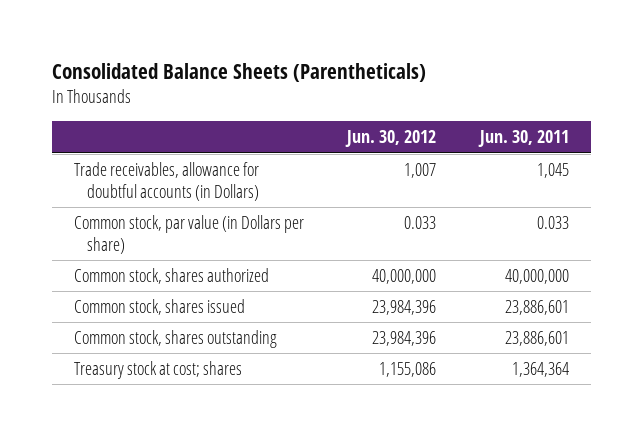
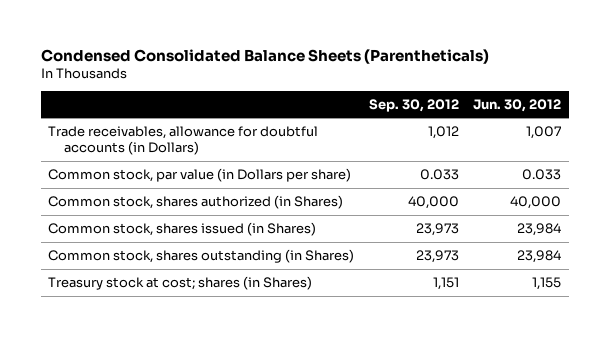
[51,63,426,83] Consolidated Balance Sheets (Parentheticals) -> [40,48,489,64] Condensed Consolidated Balance Sheets (Parentheticals)
[477,130,569,148] Jun. 30, 2011 -> none
none -> [368,98,459,112] Sep. 30, 2012
[73,267,269,284] Common stock, shares authorized -> [48,194,344,209] Common stock, shares authorized (in Shares)
[372,268,437,284] 40,000,000 -> [510,195,562,209] 40,000
[73,298,245,315] Common stock, shares issued -> [48,221,317,236] Common stock, shares issued (in Shares)
[372,299,437,315] 23,984,396 -> [517,222,562,236] 23,984
[73,329,277,348] Common stock, shares outstanding -> [48,248,355,263] Common stock, shares outstanding (in Shares)
[372,330,437,346] 23,984,396 -> [517,249,562,263] 23,984
[73,360,242,379] Treasury stock at cost; shares -> [48,275,313,290] Treasury stock at cost; shares (in Shares)
[379,361,437,377] 1,155,086 -> [532,276,562,290] 1,155

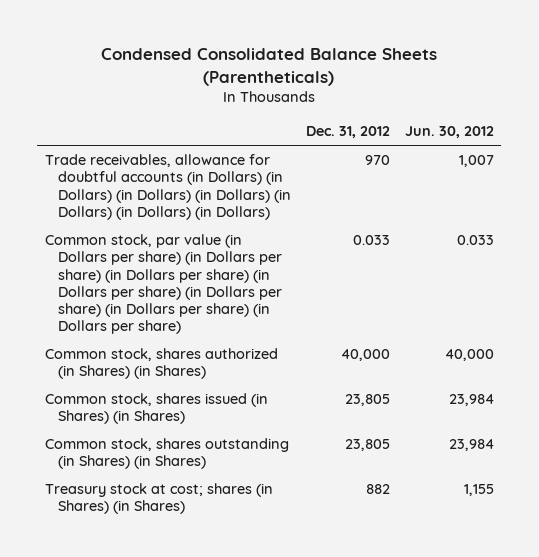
[368,98,459,112] Sep. 30, 2012 -> none
none -> [305,126,390,139] Dec. 31, 2012
[48,125,319,156] Trade receivables, allowance for doubtful accounts (in Dollars) -> [44,154,291,220] Trade receivables, allowance for doubtful accounts (in Dollars) (in Dollars) (in Dollars) (in Dollars) (in Dollars) (in Dollars) (in Dollars)
[48,167,352,182] Common stock, par value (in Dollars per share) -> [44,234,282,335] Common stock, par value (in Dollars per share) (in Dollars per share) (in Dollars per share) (in Dollars per share) (in Dollars per share) (in Dollars per share) (in Dollars per share)
[48,194,344,209] Common stock, shares authorized (in Shares) -> [44,348,278,380] Common stock, shares authorized (in Shares) (in Shares)
[48,221,317,236] Common stock, shares issued (in Shares) -> [44,393,268,425] Common stock, shares issued (in Shares) (in Shares)
[48,248,355,263] Common stock, shares outstanding (in Shares) -> [44,438,289,470] Common stock, shares outstanding (in Shares) (in Shares)
[48,275,313,290] Treasury stock at cost; shares (in Shares) -> [44,483,273,515] Treasury stock at cost; shares (in Shares) (in Shares)

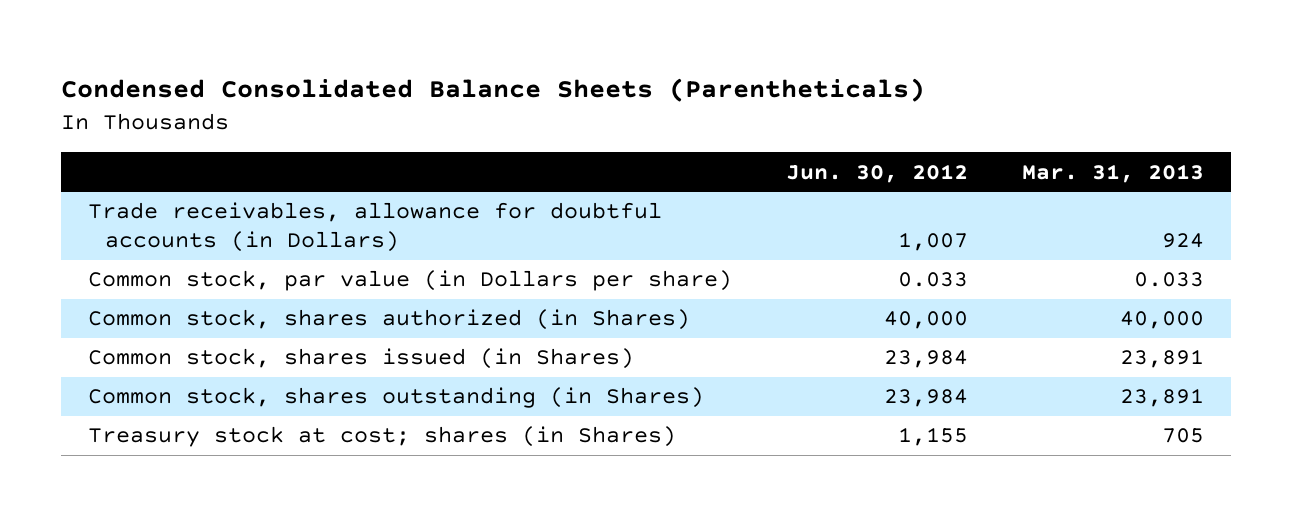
[305,126,390,139] Dec. 31, 2012 -> none
none -> [1021,163,1204,183] Mar. 31, 2013
[44,154,291,220] Trade receivables, allowance for doubtful accounts (in Dollars) (in Dollars) (in Dollars) (in Dollars) (in Dollars) (in Dollars) (in Dollars) -> [87,202,662,253] Trade receivables, allowance for doubtful accounts (in Dollars)
[44,234,282,335] Common stock, par value (in Dollars per share) (in Dollars per share) (in Dollars per share) (in Dollars per share) (in Dollars per share) (in Dollars per share) (in Dollars per share) -> [87,270,732,292] Common stock, par value (in Dollars per share)
[44,348,278,380] Common stock, shares authorized (in Shares) (in Shares) -> [87,309,690,331] Common stock, shares authorized (in Shares)
[44,393,268,425] Common stock, shares issued (in Shares) (in Shares) -> [87,348,634,370] Common stock, shares issued (in Shares)
[44,438,289,470] Common stock, shares outstanding (in Shares) (in Shares) -> [87,387,704,409] Common stock, shares outstanding (in Shares)
[44,483,273,515] Treasury stock at cost; shares (in Shares) (in Shares) -> [87,426,676,448] Treasury stock at cost; shares (in Shares)

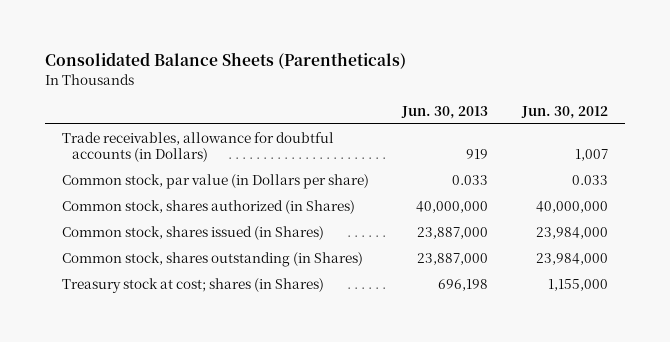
[60,78,925,103] Condensed Consolidated Balance Sheets (Parentheticals) -> [45,52,407,70] Consolidated Balance Sheets (Parentheticals)
[1021,163,1204,183] Mar. 31, 2013 -> none
none -> [401,105,489,119] Jun. 30, 2013
[883,311,968,330] 40,000 -> [535,200,608,213] 40,000,000
[883,350,968,369] 23,984 -> [535,226,608,239] 23,984,000
[883,389,968,408] 23,984 -> [535,252,608,265] 23,984,000
[897,427,968,447] 1,155 -> [547,278,608,291] 1,155,000

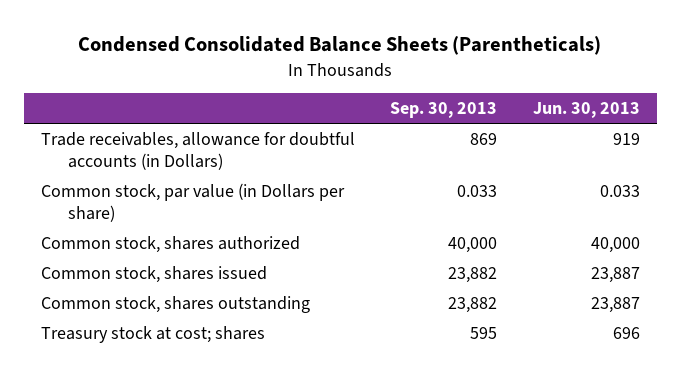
[45,52,407,70] Consolidated Balance Sheets (Parentheticals) -> [78,36,602,56] Condensed Consolidated Balance Sheets (Parentheticals)
[520,105,608,119] Jun. 30, 2012 -> none
none -> [390,102,498,119] Sep. 30, 2013
[62,199,356,214] Common stock, shares authorized (in Shares) -> [41,235,301,253] Common stock, shares authorized
[416,200,489,213] 40,000,000 -> [590,236,640,253] 40,000
[62,225,325,240] Common stock, shares issued (in Shares) -> [41,265,268,283] Common stock, shares issued
[417,226,489,239] 23,887,000 -> [590,266,640,283] 23,887
[62,251,364,267] Common stock, shares outstanding (in Shares) -> [41,295,311,313] Common stock, shares outstanding
[417,252,489,265] 23,887,000 -> [590,296,640,313] 23,887
[62,277,325,293] Treasury stock at cost; shares (in Shares) -> [41,325,266,343] Treasury stock at cost; shares
[438,278,489,291] 696,198 -> [612,326,640,339] 696

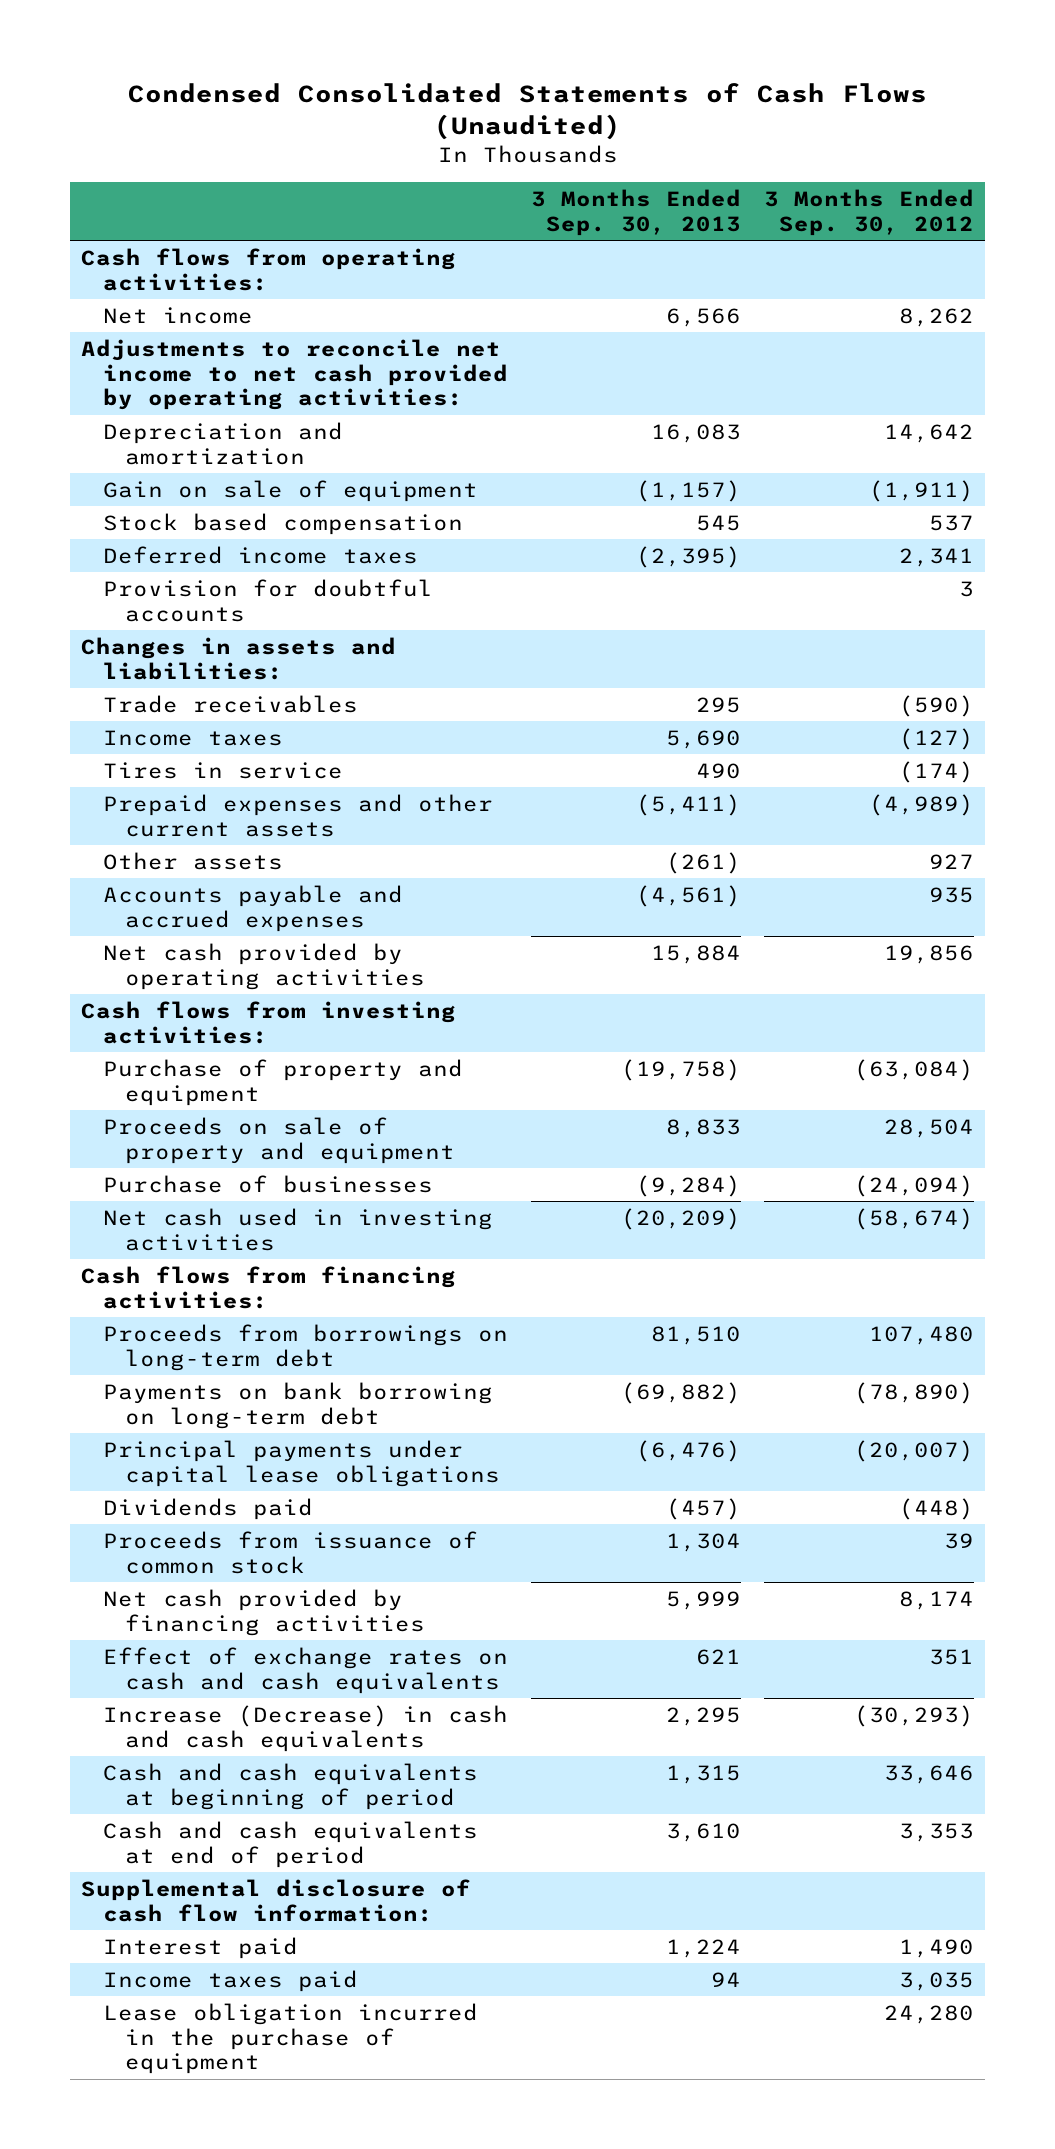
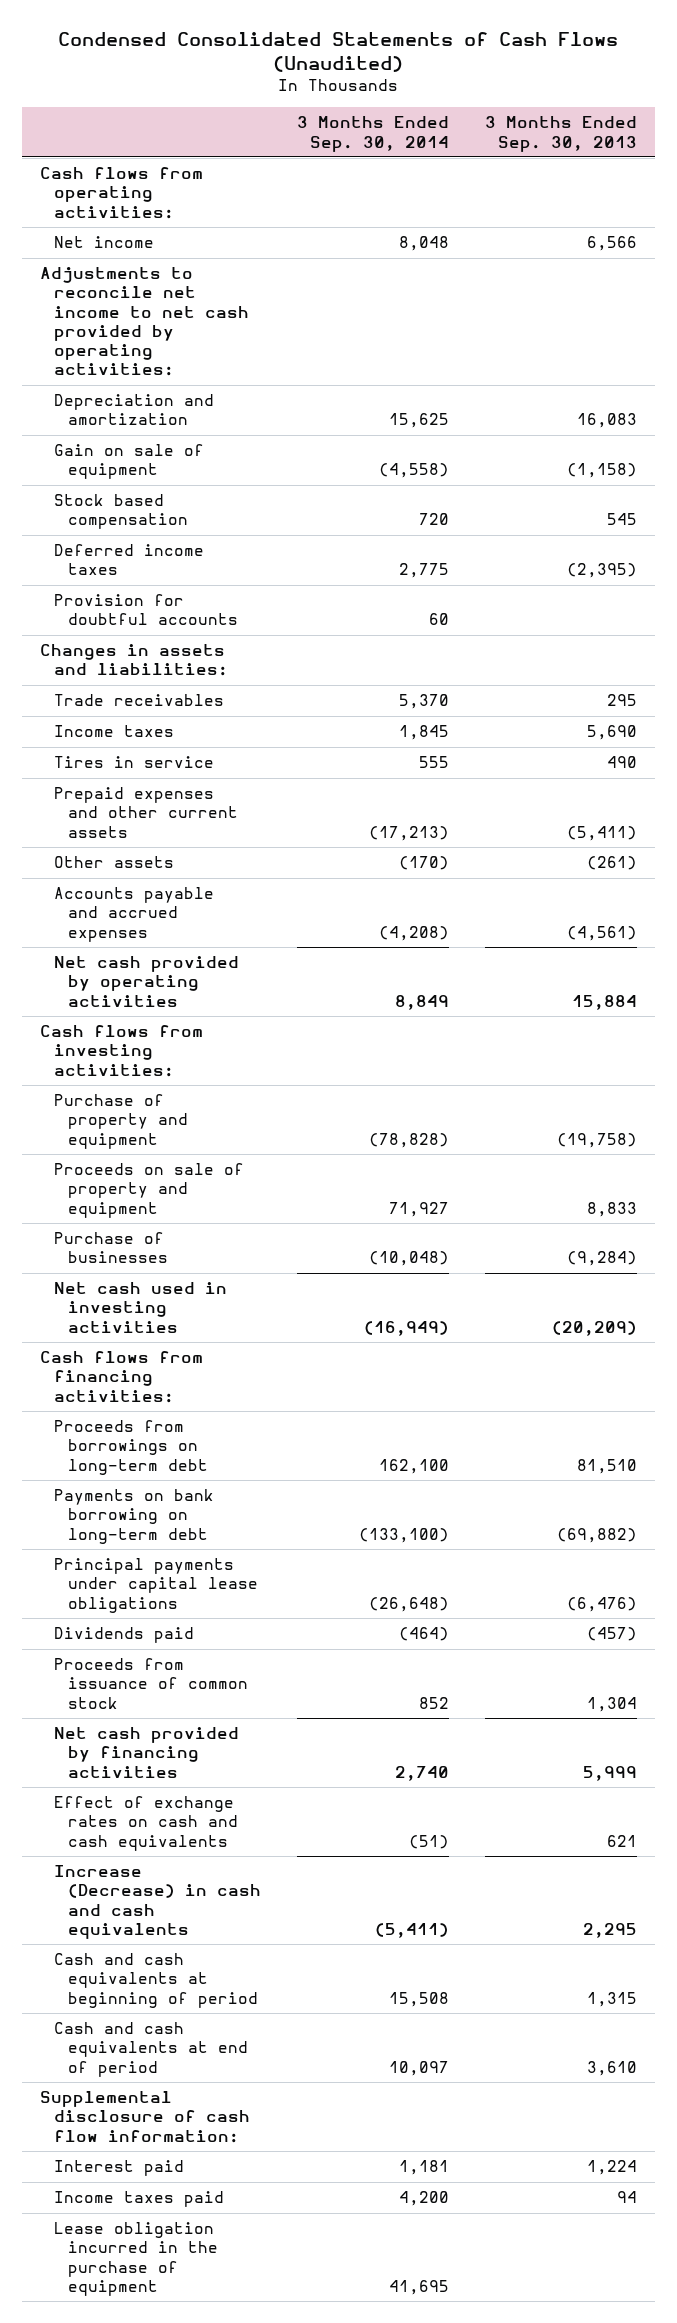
[763,189,974,237] 3 Months Ended Sep. 30, 2012 -> none
none -> [296,116,449,152] 3 Months Ended Sep. 30, 2014
[636,479,742,502] (1,157) -> [566,463,637,479] (1,158)

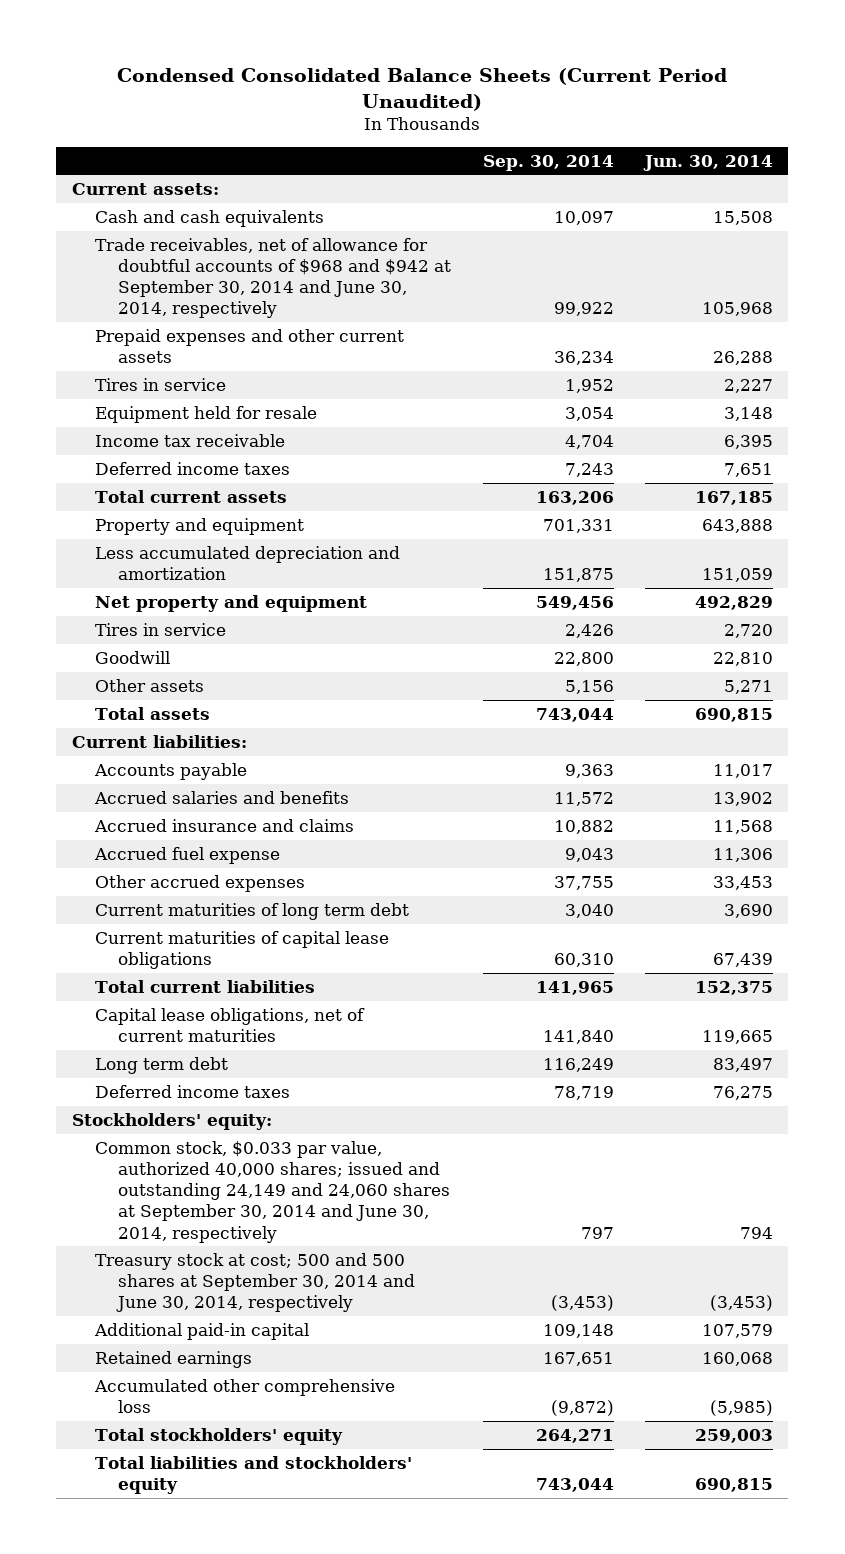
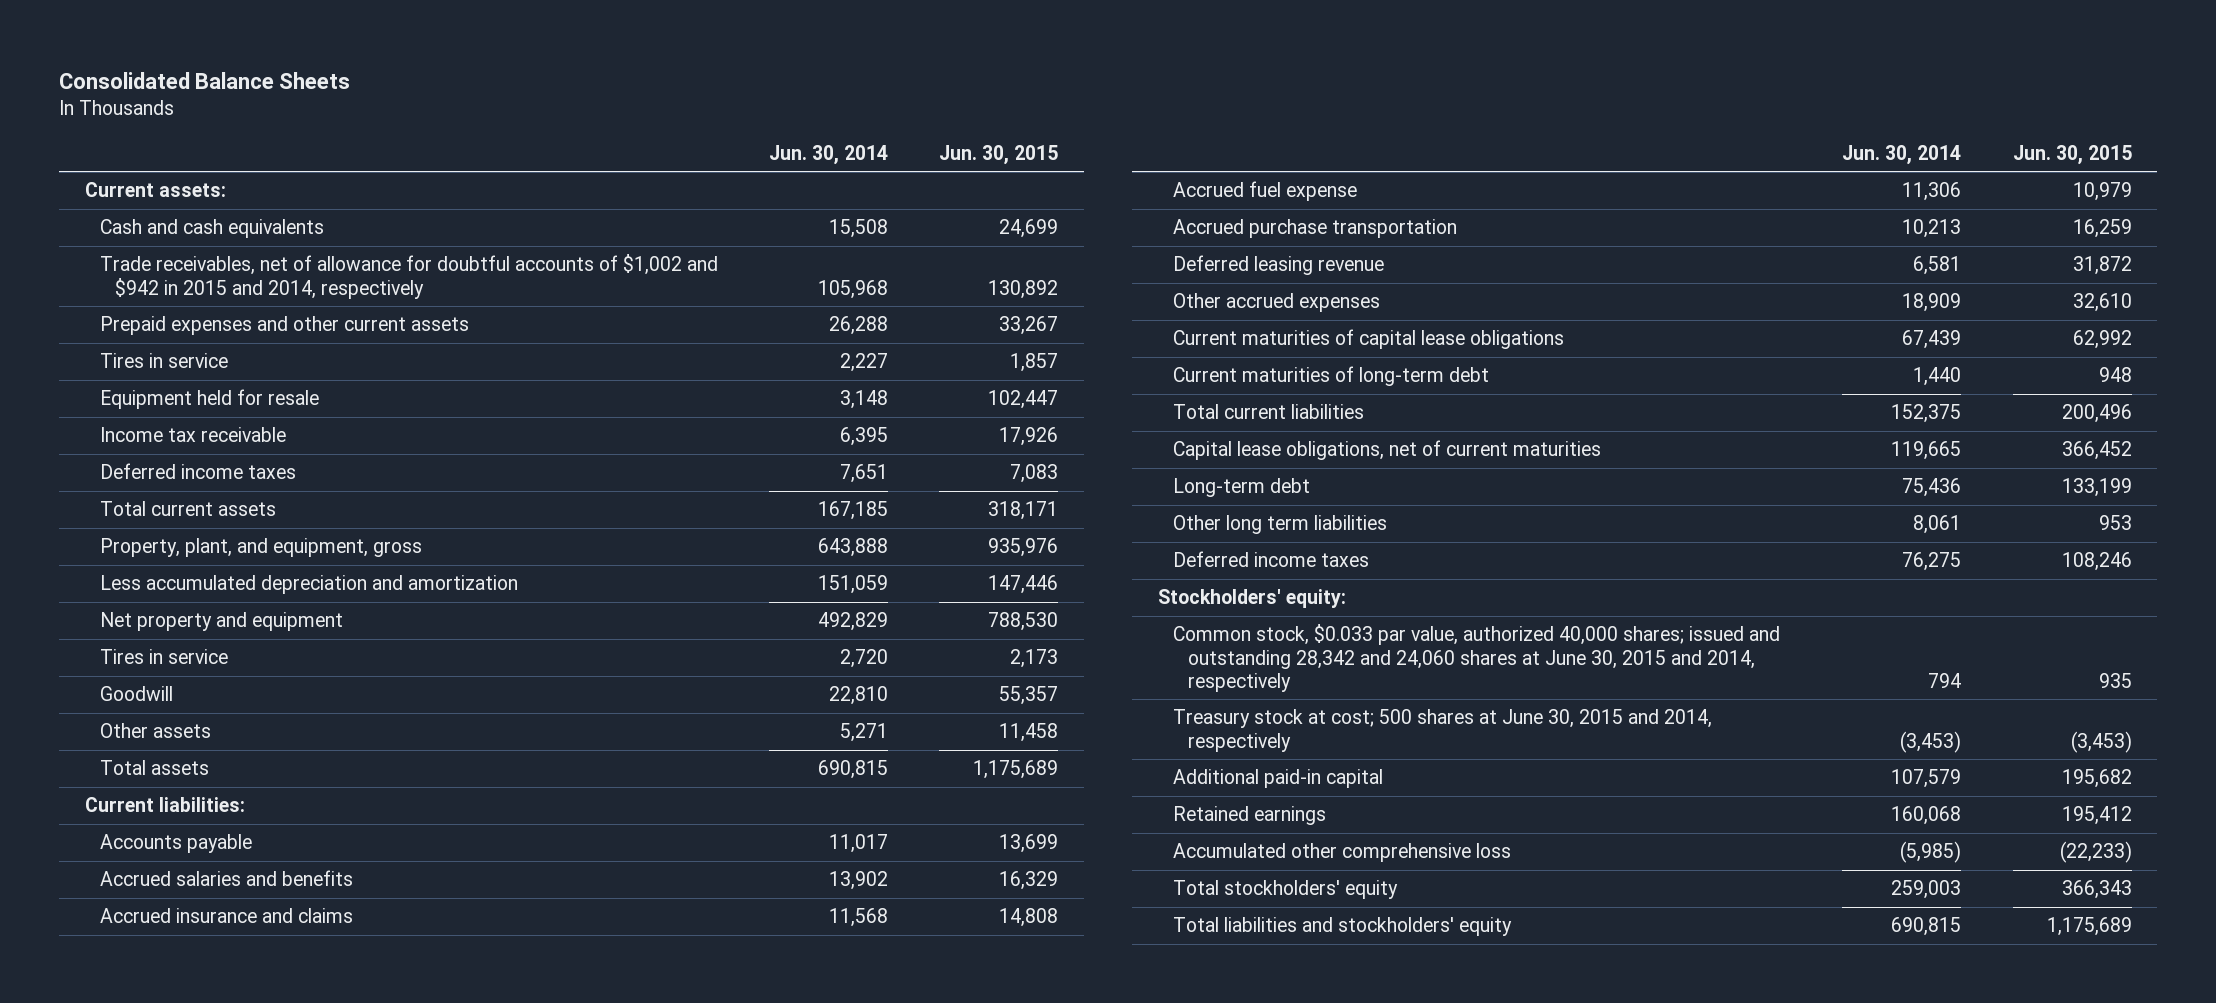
[117,67,728,111] Condensed Consolidated Balance Sheets (Current Period Unaudited) -> [59,71,351,89] Consolidated Balance Sheets
[482,154,614,171] Sep. 30, 2014 -> none
none -> [939,144,1059,165] Jun. 30, 2015
[95,237,452,319] Trade receivables, net of allowance for doubtful accounts of $968 and $942 at September 30, 2014 and June 30, 2014, respectively -> [99,254,718,299] Trade receivables, net of allowance for doubtful accounts of $1,002 and $942 in 2015 and 2014, respectively
[95,517,305,535] Property and equipment -> [99,538,422,558] Property, plant, and equipment, gross
[95,902,410,920] Current maturities of long term debt -> none
none -> [1172,219,1457,239] Accrued purchase transportation
none -> [1172,255,1384,276] Deferred leasing revenue
[712,875,773,890] 33,453 -> [1902,293,1962,313] 18,909
none -> [1172,366,1489,387] Current maturities of long-term debt
[95,1056,229,1074] Long term debt -> [1172,478,1310,498] Long-term debt
[712,1057,773,1072] 83,497 -> [1902,478,1962,498] 75,436
none -> [1172,515,1387,535] Other long term liabilities
[95,1140,451,1243] Common stock, $0.033 par value, authorized 40,000 shares; issued and outstanding 24,149 and 24,060 shares at September 30, 2014 and June 30, 2014, respectively -> [1172,624,1780,692] Common stock, $0.033 par value, authorized 40,000 shares; issued and outstanding 28,342 and 24,060 shares at June 30, 2015 and 2014, respectively
[95,1252,416,1313] Treasury stock at cost; 500 and 500 shares at September 30, 2014 and June 30, 2014, respectively -> [1172,709,1712,752] Treasury stock at cost; 500 shares at June 30, 2015 and 2014, respectively

